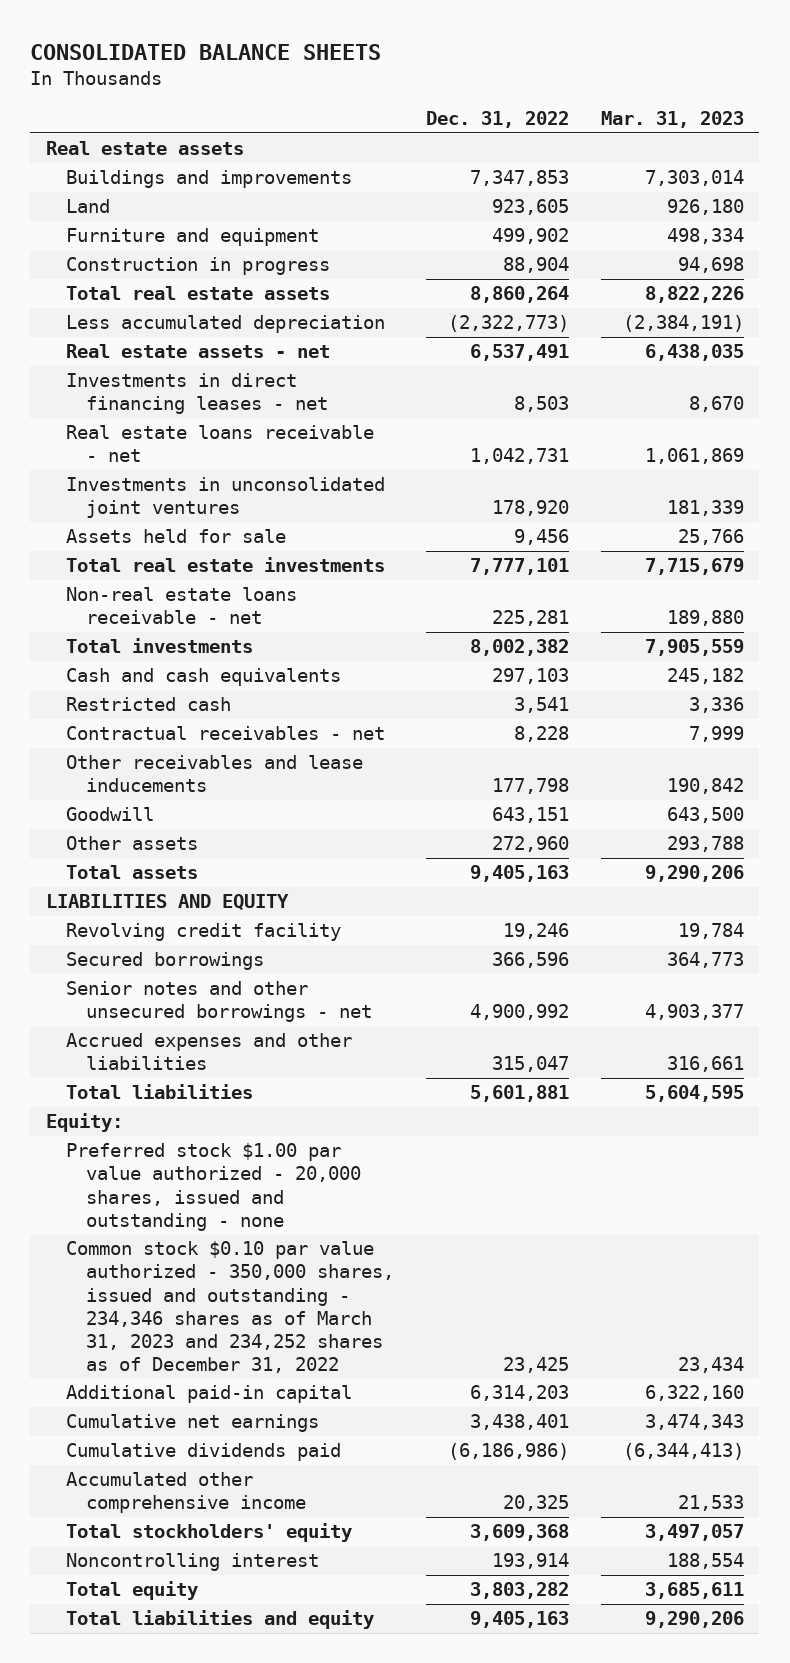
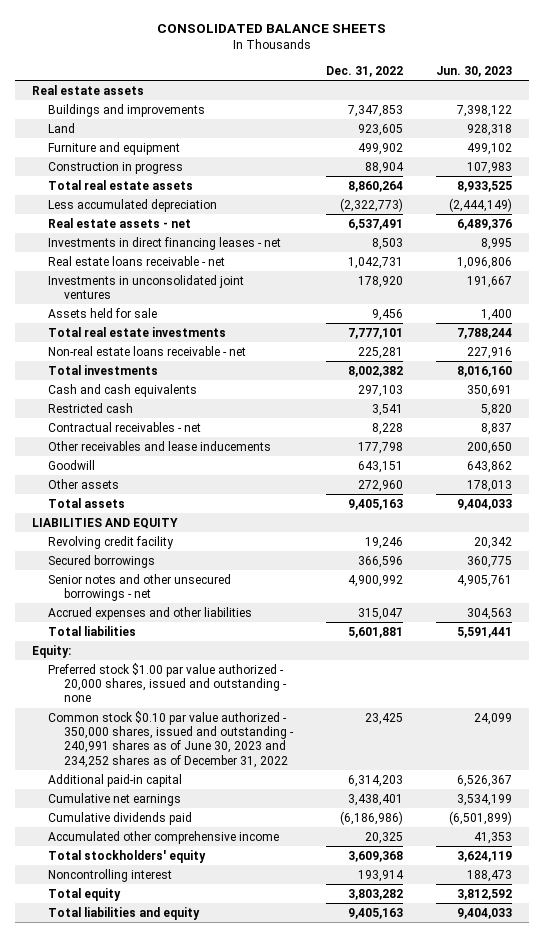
[600,111,744,129] Mar. 31, 2023 -> none
none -> [436,65,513,77] Jun. 30, 2023
[66,1241,394,1373] Common stock $0.10 par value authorized - 350,000 shares, issued and outstanding - 234,346 shares as of March 31, 2023 and 234,252 shares as of December 31, 2022 -> [47,710,295,768] Common stock $0.10 par value authorized - 350,000 shares, issued and outstanding - 240,991 shares as of June 30, 2023 and 234,252 shares as of December 31, 2022

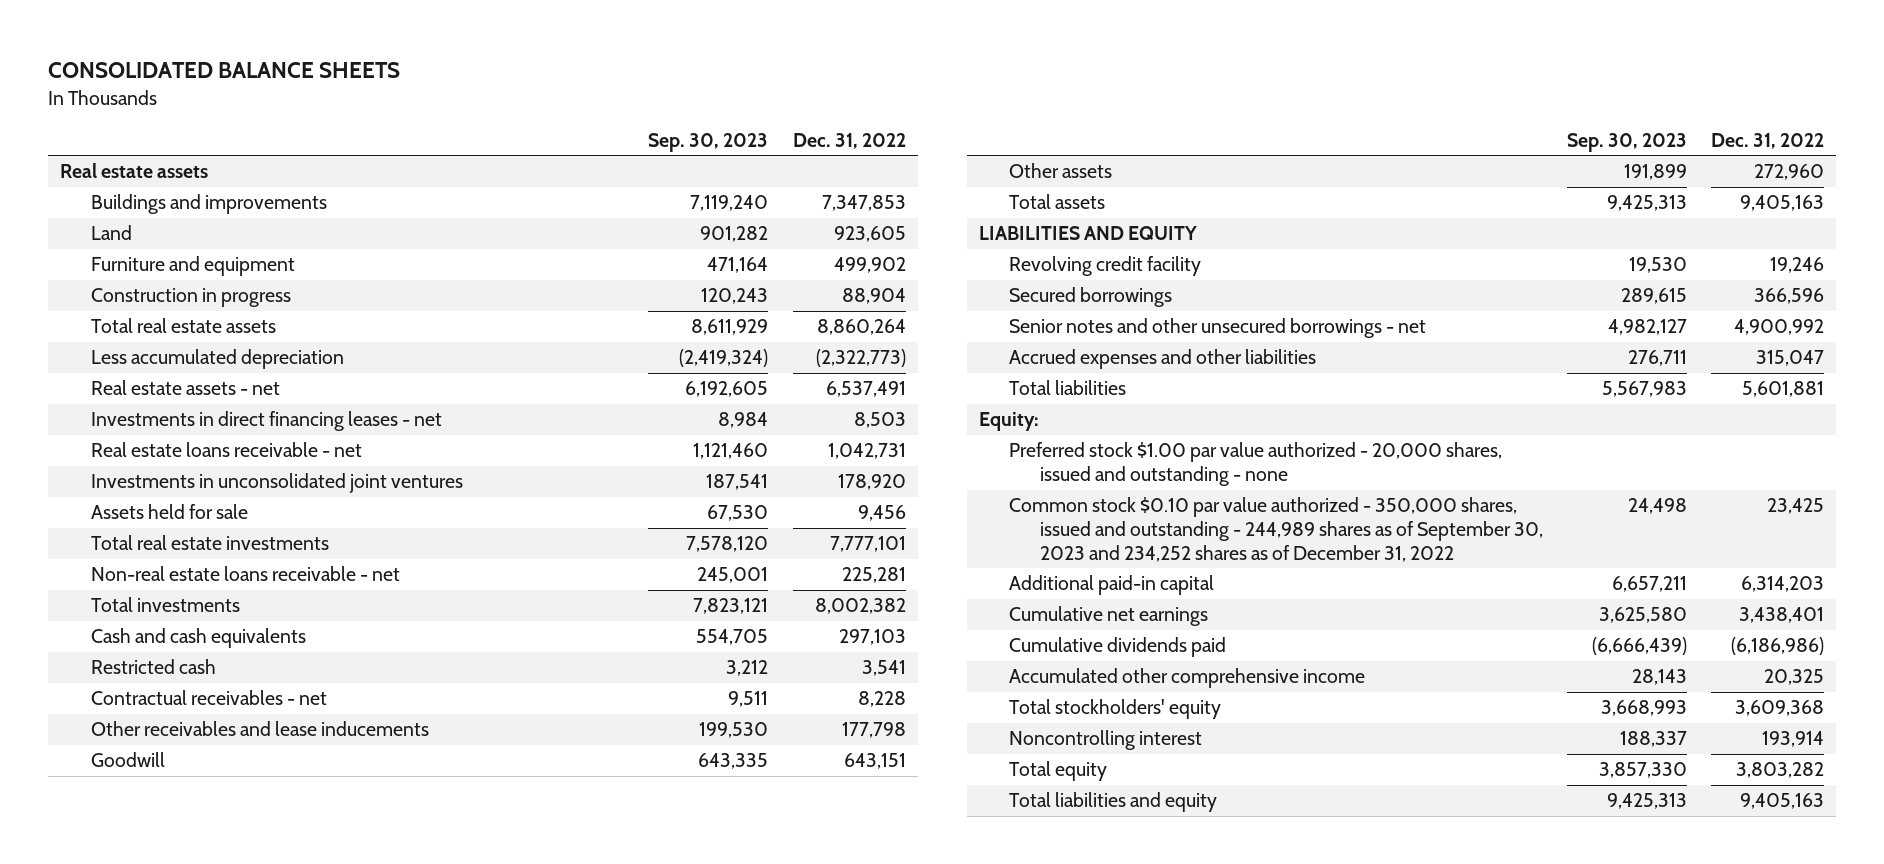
[436,65,513,77] Jun. 30, 2023 -> none
none -> [648,132,769,152] Sep. 30, 2023
[47,710,295,768] Common stock $0.10 par value authorized - 350,000 shares, issued and outstanding - 240,991 shares as of June 30, 2023 and 234,252 shares as of December 31, 2022 -> [1009,497,1543,562] Common stock $0.10 par value authorized - 350,000 shares, issued and outstanding - 244,989 shares as of September 30, 2023 and 234,252 shares as of December 31, 2022

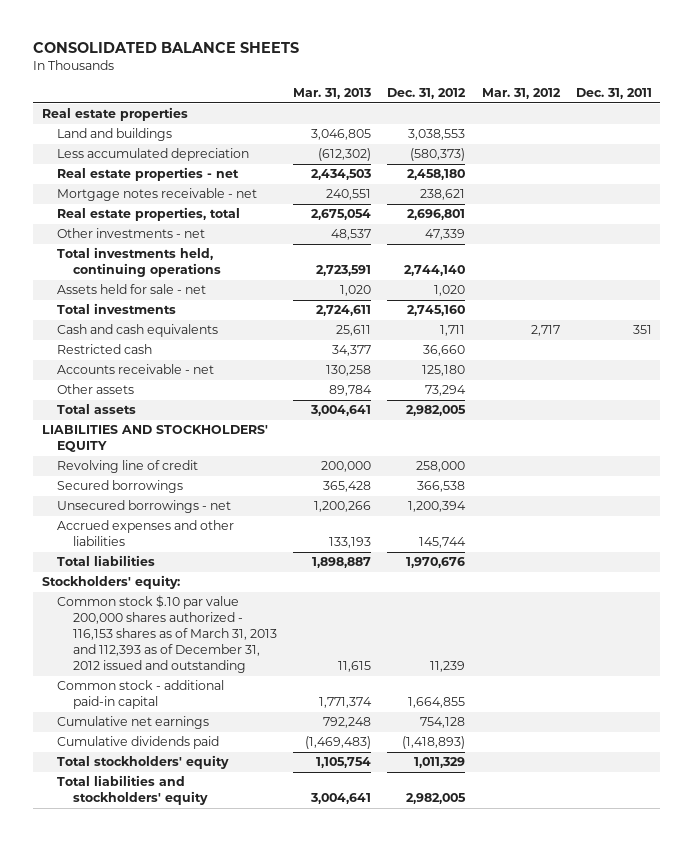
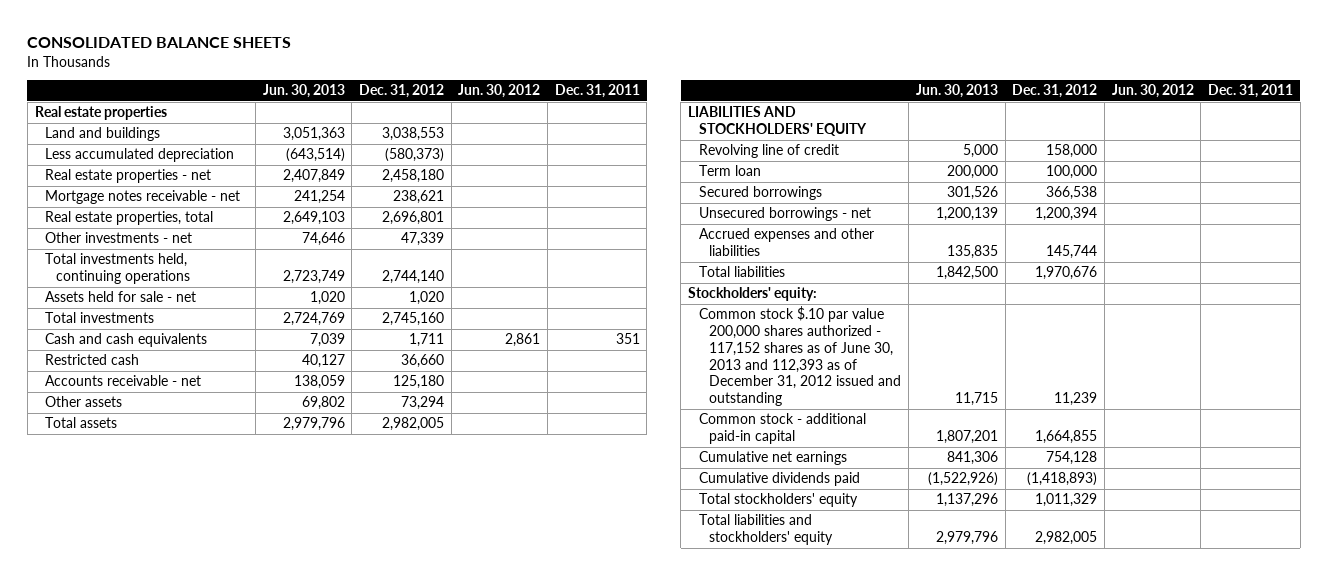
[293,88,372,100] Mar. 31, 2013 -> none
[481,88,561,100] Mar. 31, 2012 -> none
none -> [262,84,345,99] Jun. 30, 2013
none -> [458,84,541,99] Jun. 30, 2012
[416,461,466,473] 258,000 -> [1046,144,1098,159] 158,000
none -> [698,165,761,177] Term loan
[57,595,278,674] Common stock $.10 par value 200,000 shares authorized - 116,153 shares as of March 31, 2013 and 112,393 as of December 31, 2012 issued and outstanding -> [698,306,902,407] Common stock $.10 par value 200,000 shares authorized - 117,152 shares as of June 30, 2013 and 112,393 as of December 31, 2012 issued and outstanding

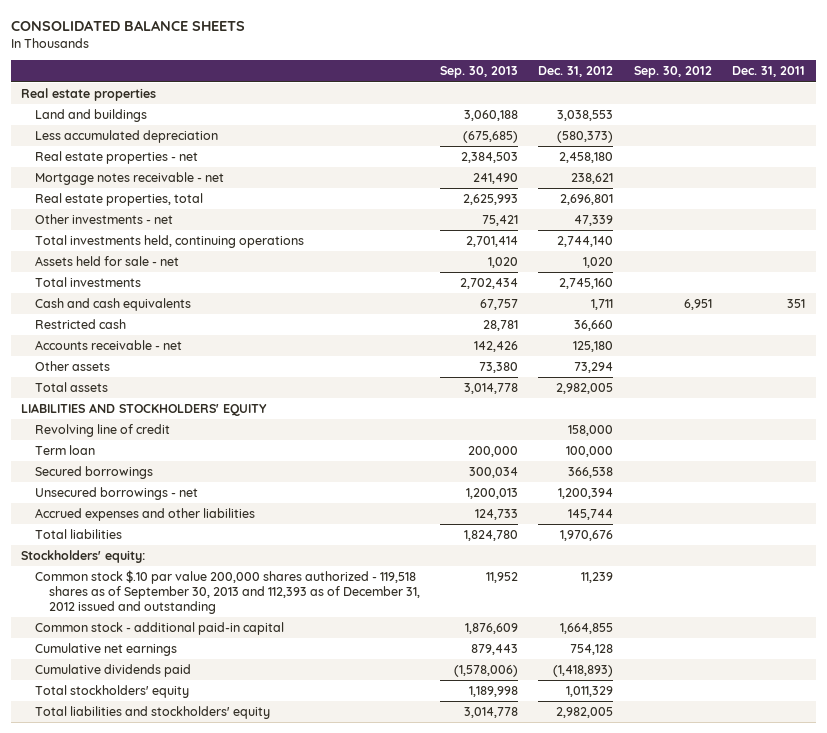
[262,84,345,99] Jun. 30, 2013 -> none
[458,84,541,99] Jun. 30, 2012 -> none
none -> [440,66,519,79] Sep. 30, 2013
none -> [633,66,712,79] Sep. 30, 2012
[698,306,902,407] Common stock $.10 par value 200,000 shares authorized - 117,152 shares as of June 30, 2013 and 112,393 as of December 31, 2012 issued and outstanding -> [34,570,420,614] Common stock $.10 par value 200,000 shares authorized - 119,518 shares as of September 30, 2013 and 112,393 as of December 31, 2012 issued and outstanding

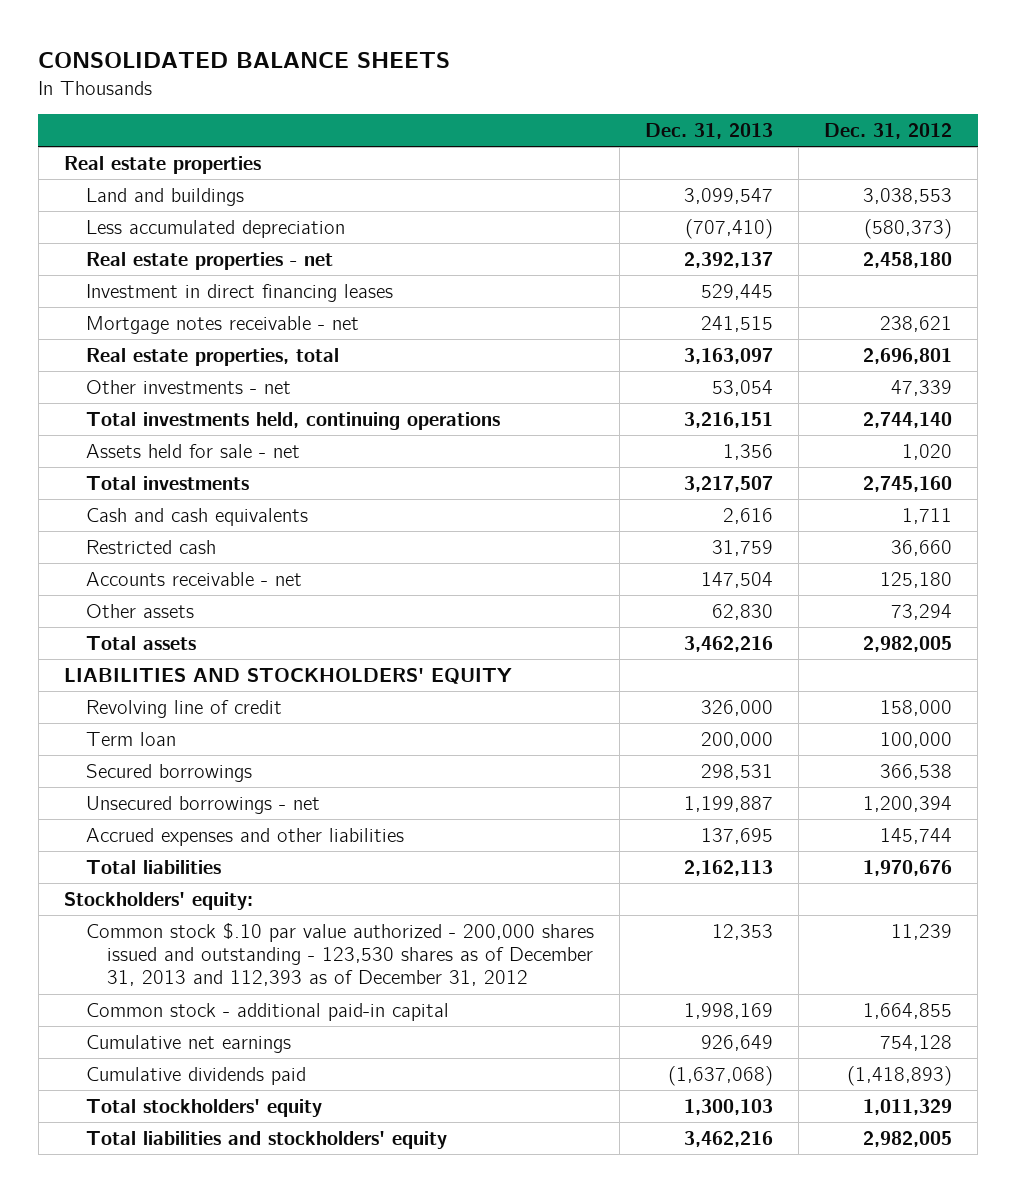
[440,66,519,79] Sep. 30, 2013 -> none
[633,66,712,79] Sep. 30, 2012 -> none
[732,66,806,78] Dec. 31, 2011 -> none
none -> [644,122,773,139] Dec. 31, 2013
none -> [85,283,393,302] Investment in direct financing leases
[34,570,420,614] Common stock $.10 par value 200,000 shares authorized - 119,518 shares as of September 30, 2013 and 112,393 as of December 31, 2012 issued and outstanding -> [85,922,594,987] Common stock $.10 par value authorized - 200,000 shares issued and outstanding - 123,530 shares as of December 31, 2013 and 112,393 as of December 31, 2012

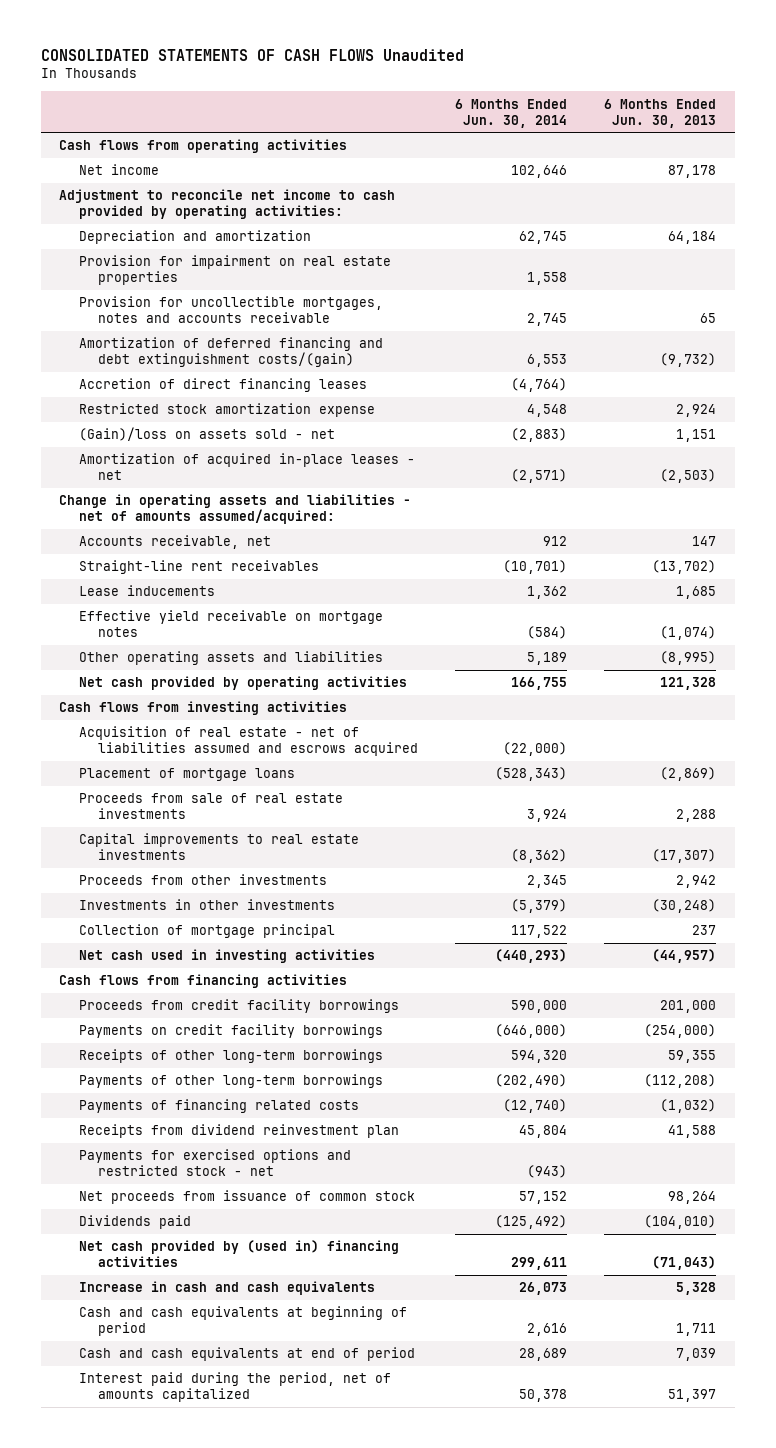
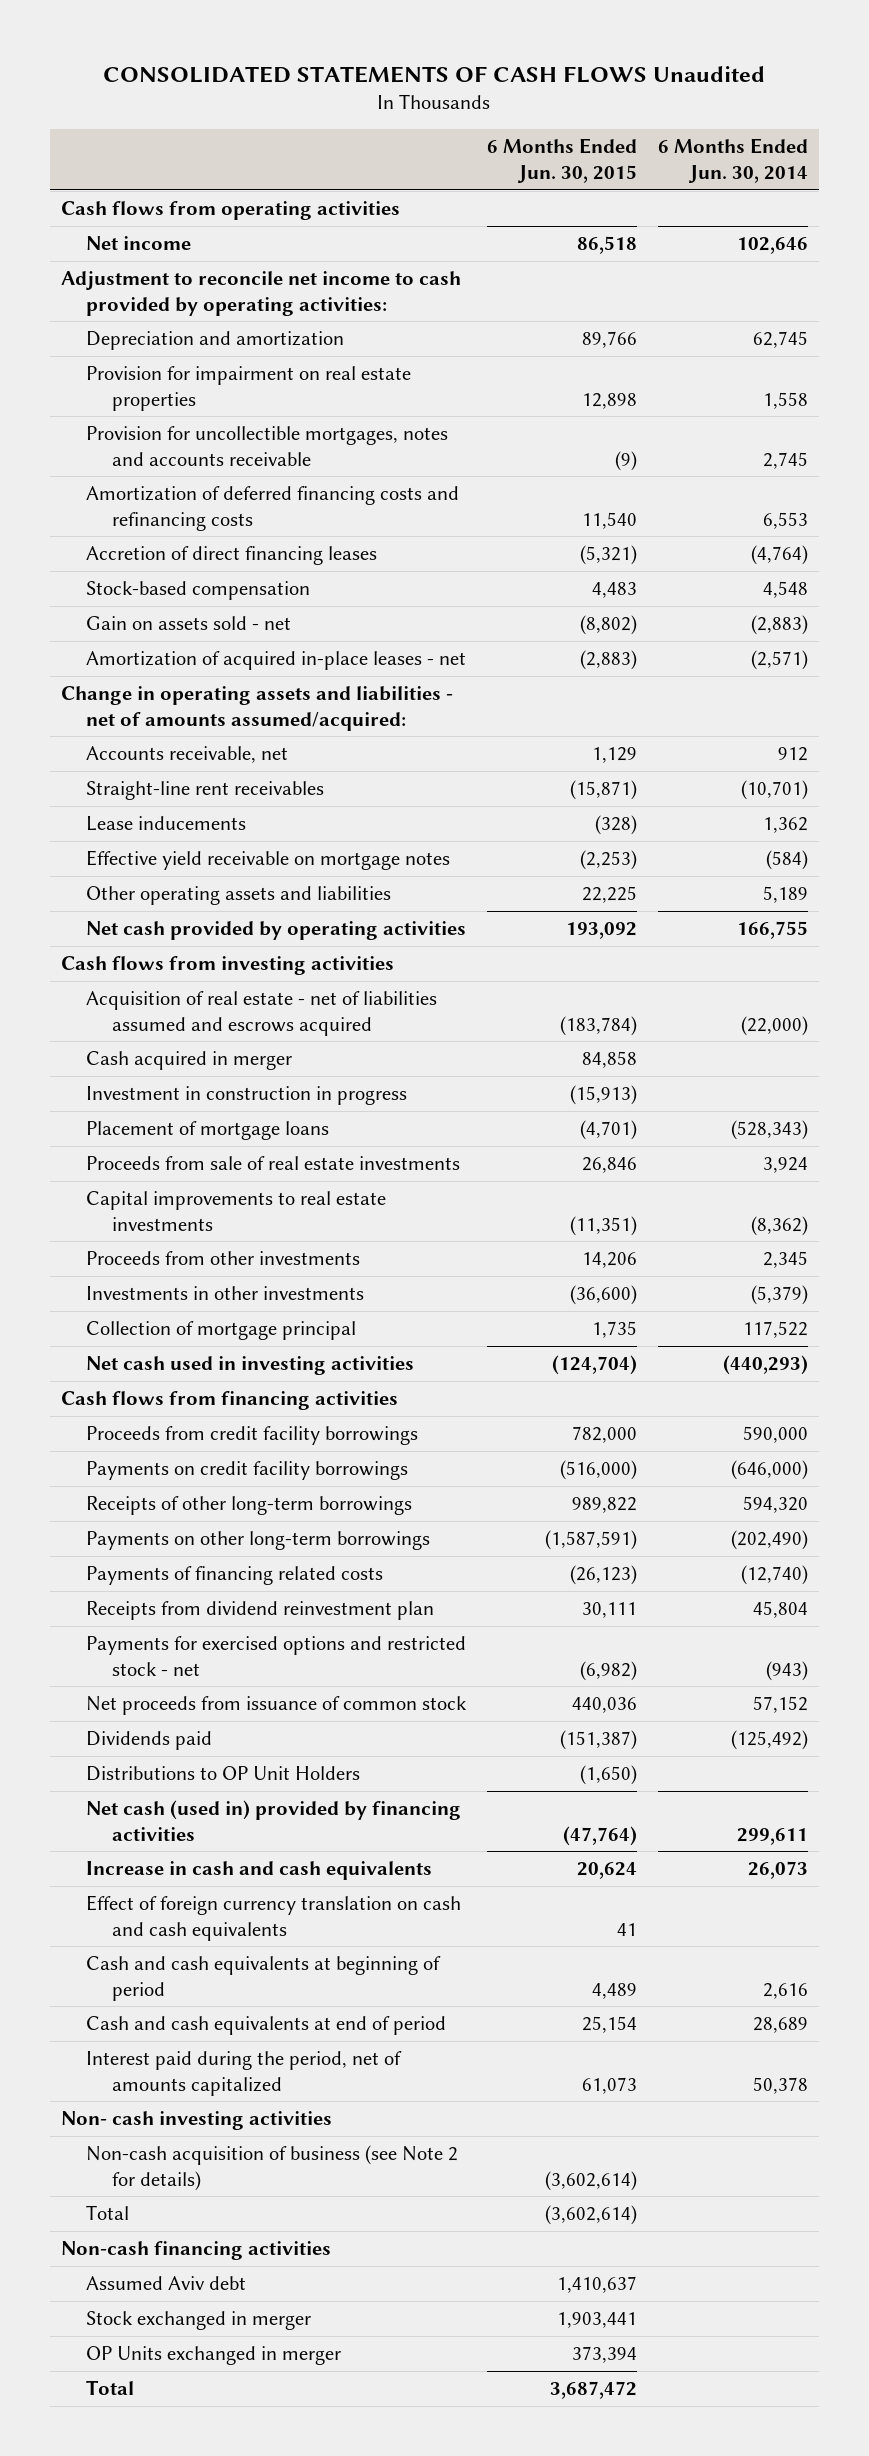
[604,98,717,128] 6 Months Ended Jun. 30, 2013 -> none
none -> [487,138,638,184] 6 Months Ended Jun. 30, 2015
[78,337,383,368] Amortization of deferred financing and debt extinguishment costs/(gain) -> [86,485,460,531] Amortization of deferred financing costs and refinancing costs
[78,403,375,418] Restricted stock amortization expense -> [86,580,311,600] Stock-based compensation
[78,427,335,442] (Gain)/loss on assets sold - net -> [86,615,292,630] Gain on assets sold - net
none -> [86,1050,293,1070] Cash acquired in merger
none -> [86,1085,408,1105] Investment in construction in progress
[78,1074,383,1089] Payments of other long-term borrowings -> [86,1530,431,1550] Payments on other long-term borrowings
none -> [86,1765,361,1781] Distributions to OP Unit Holders
[78,1240,399,1268] Net cash provided by (used in) financing activities -> [86,1799,462,1841] Net cash (used in) provided by financing activities
none -> [86,1894,462,1941] Effect of foreign currency translation on cash and cash equivalents
none -> [60,2110,332,2130] Non- cash investing activities
none -> [86,2144,459,2191] Non-cash acquisition of business (see Note 2 for details)
none -> [86,2204,130,2220] Total
none -> [60,2240,331,2260] Non-cash financing activities
none -> [86,2275,247,2290] Assumed Aviv debt
none -> [86,2310,312,2330] Stock exchanged in merger
none -> [86,2345,342,2365] OP Units exchanged in merger
none -> [86,2379,135,2395] Total

